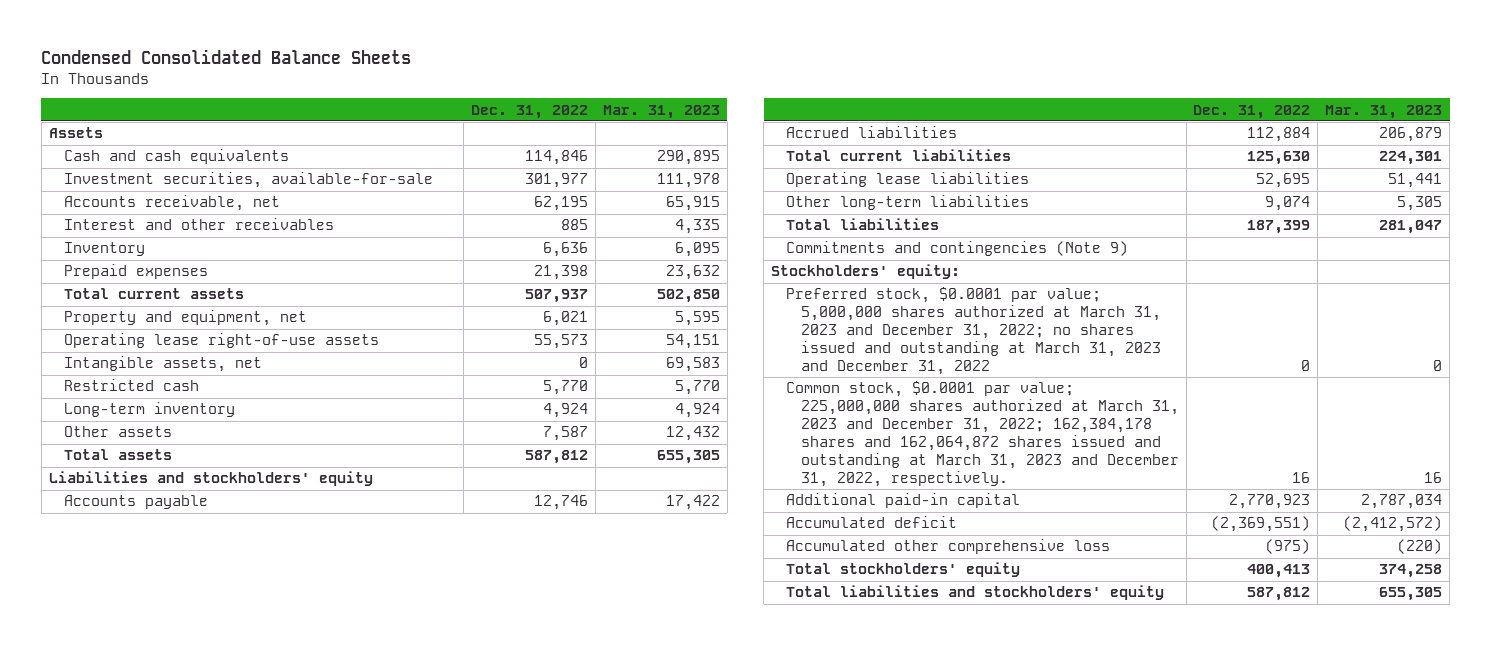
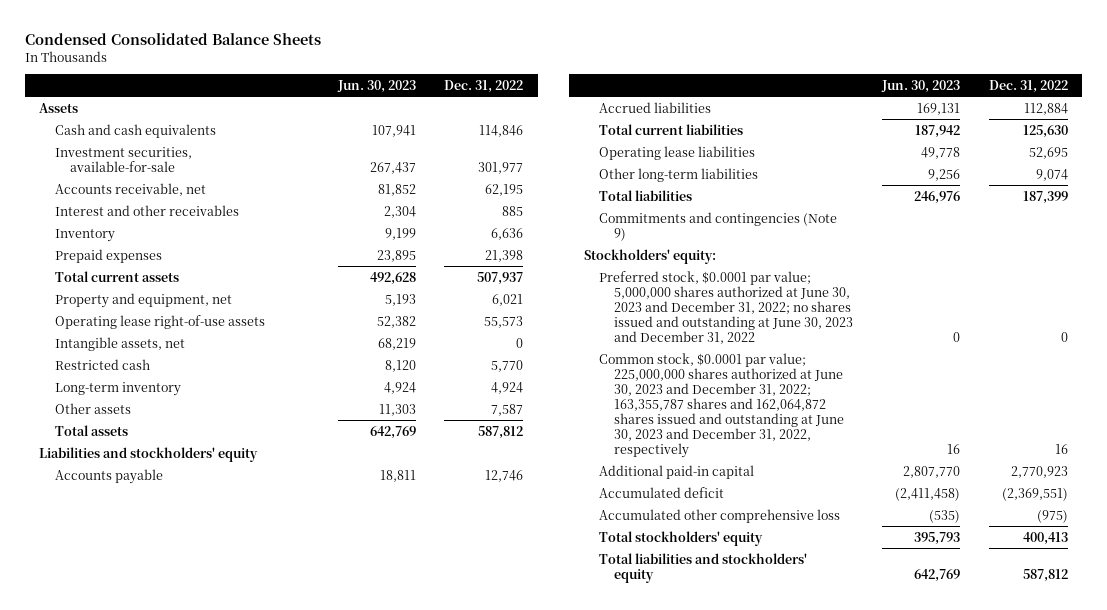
[602,104,720,119] Mar. 31, 2023 -> none
none -> [336,79,416,93] Jun. 30, 2023
[785,287,1161,375] Preferred stock, $0.0001 par value; 5,000,000 shares authorized at March 31, 2023 and December 31, 2022; no shares issued and outstanding at March 31, 2023 and December 31, 2022 -> [598,270,854,344] Preferred stock, $0.0001 par value; 5,000,000 shares authorized at June 30, 2023 and December 31, 2022; no shares issued and outstanding at June 30, 2023 and December 31, 2022
[785,381,1179,487] Common stock, $0.0001 par value; 225,000,000 shares authorized at March 31, 2023 and December 31, 2022; 162,384,178 shares and 162,064,872 shares issued and outstanding at March 31, 2023 and December 31, 2022, respectively. -> [598,352,845,458] Common stock, $0.0001 par value; 225,000,000 shares authorized at June 30, 2023 and December 31, 2022; 163,355,787 shares and 162,064,872 shares issued and outstanding at June 30, 2023 and December 31, 2022, respectively

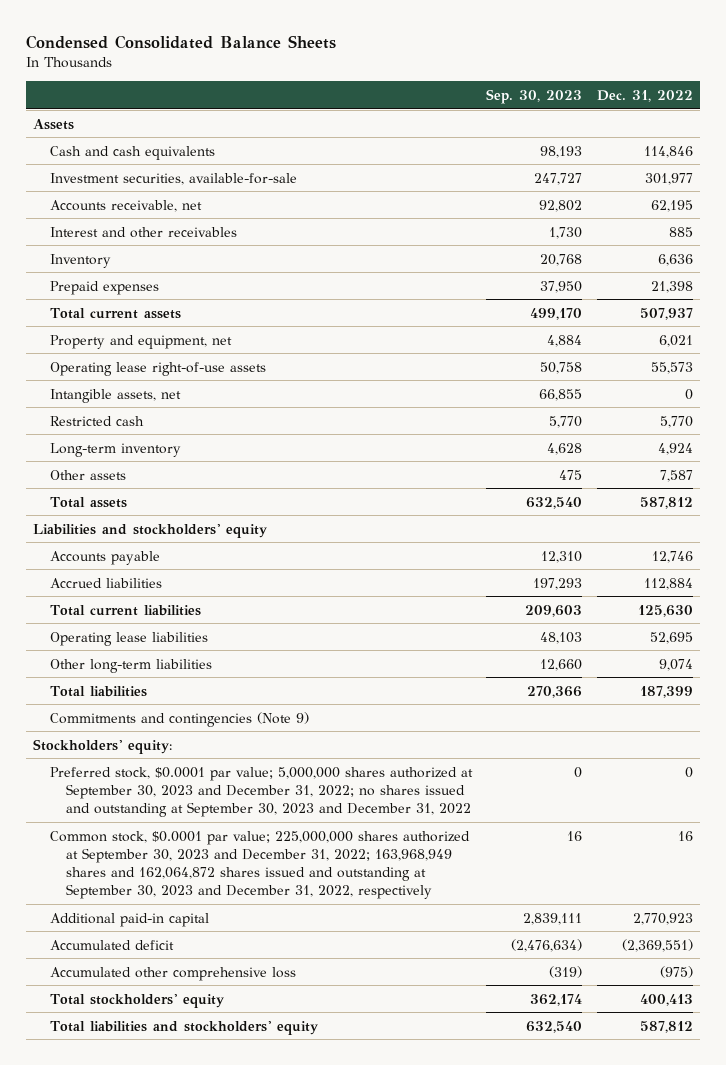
[336,79,416,93] Jun. 30, 2023 -> none
none -> [486,88,583,104] Sep. 30, 2023
[598,270,854,344] Preferred stock, $0.0001 par value; 5,000,000 shares authorized at June 30, 2023 and December 31, 2022; no shares issued and outstanding at June 30, 2023 and December 31, 2022 -> [49,766,473,818] Preferred stock, $0.0001 par value; 5,000,000 shares authorized at September 30, 2023 and December 31, 2022; no shares issued and outstanding at September 30, 2023 and December 31, 2022
[598,352,845,458] Common stock, $0.0001 par value; 225,000,000 shares authorized at June 30, 2023 and December 31, 2022; 163,355,787 shares and 162,064,872 shares issued and outstanding at June 30, 2023 and December 31, 2022, respectively -> [49,830,470,900] Common stock, $0.0001 par value; 225,000,000 shares authorized at September 30, 2023 and December 31, 2022; 163,968,949 shares and 162,064,872 shares issued and outstanding at September 30, 2023 and December 31, 2022, respectively

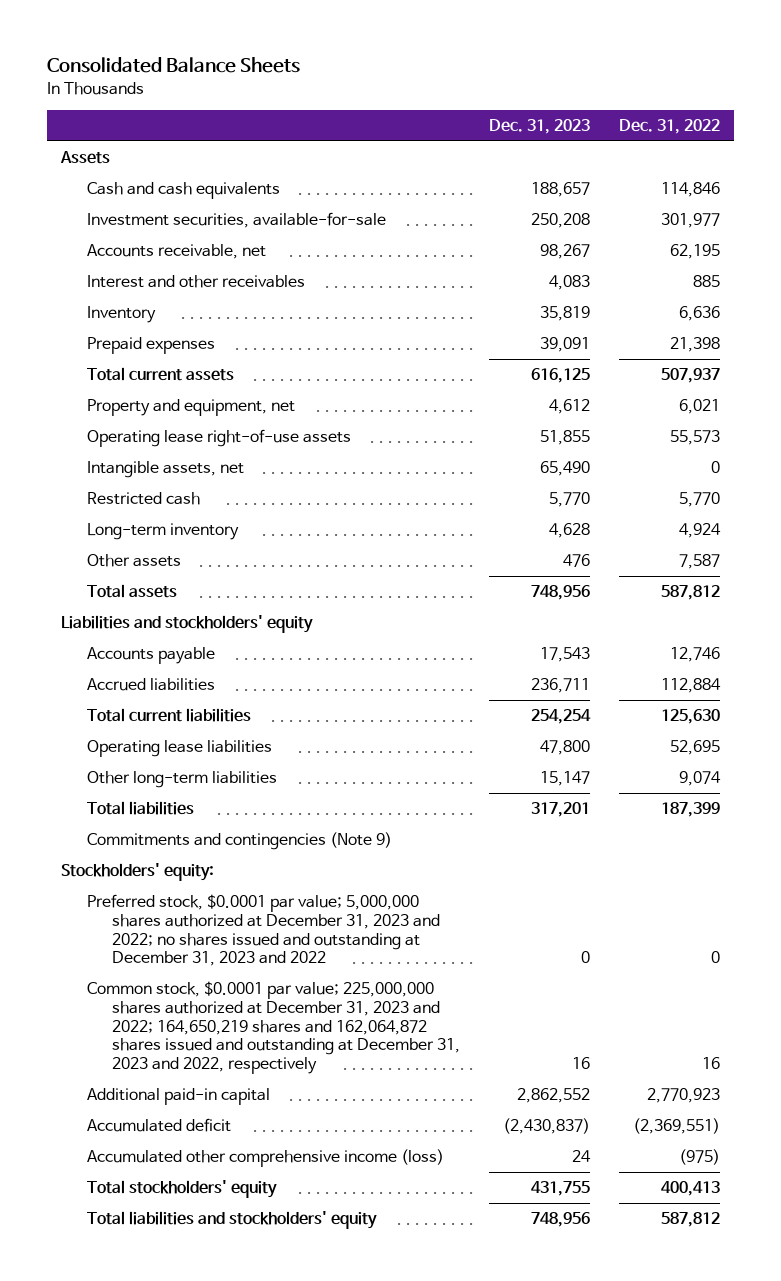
[25,34,336,49] Condensed Consolidated Balance Sheets -> [46,56,300,73] Consolidated Balance Sheets
[486,88,583,104] Sep. 30, 2023 -> none
none -> [488,119,590,135] Dec. 31, 2023
[49,766,473,818] Preferred stock, $0.0001 par value; 5,000,000 shares authorized at September 30, 2023 and December 31, 2022; no shares issued and outstanding at September 30, 2023 and December 31, 2022 -> [86,894,440,967] Preferred stock, $0.0001 par value; 5,000,000 shares authorized at December 31, 2023 and 2022; no shares issued and outstanding at December 31, 2023 and 2022
[49,830,470,900] Common stock, $0.0001 par value; 225,000,000 shares authorized at September 30, 2023 and December 31, 2022; 163,968,949 shares and 162,064,872 shares issued and outstanding at September 30, 2023 and December 31, 2022, respectively -> [86,981,460,1075] Common stock, $0.0001 par value; 225,000,000 shares authorized at December 31, 2023 and 2022; 164,650,219 shares and 162,064,872 shares issued and outstanding at December 31, 2023 and 2022, respectively
[49,966,296,981] Accumulated other comprehensive loss -> [86,1149,444,1168] Accumulated other comprehensive income (loss)

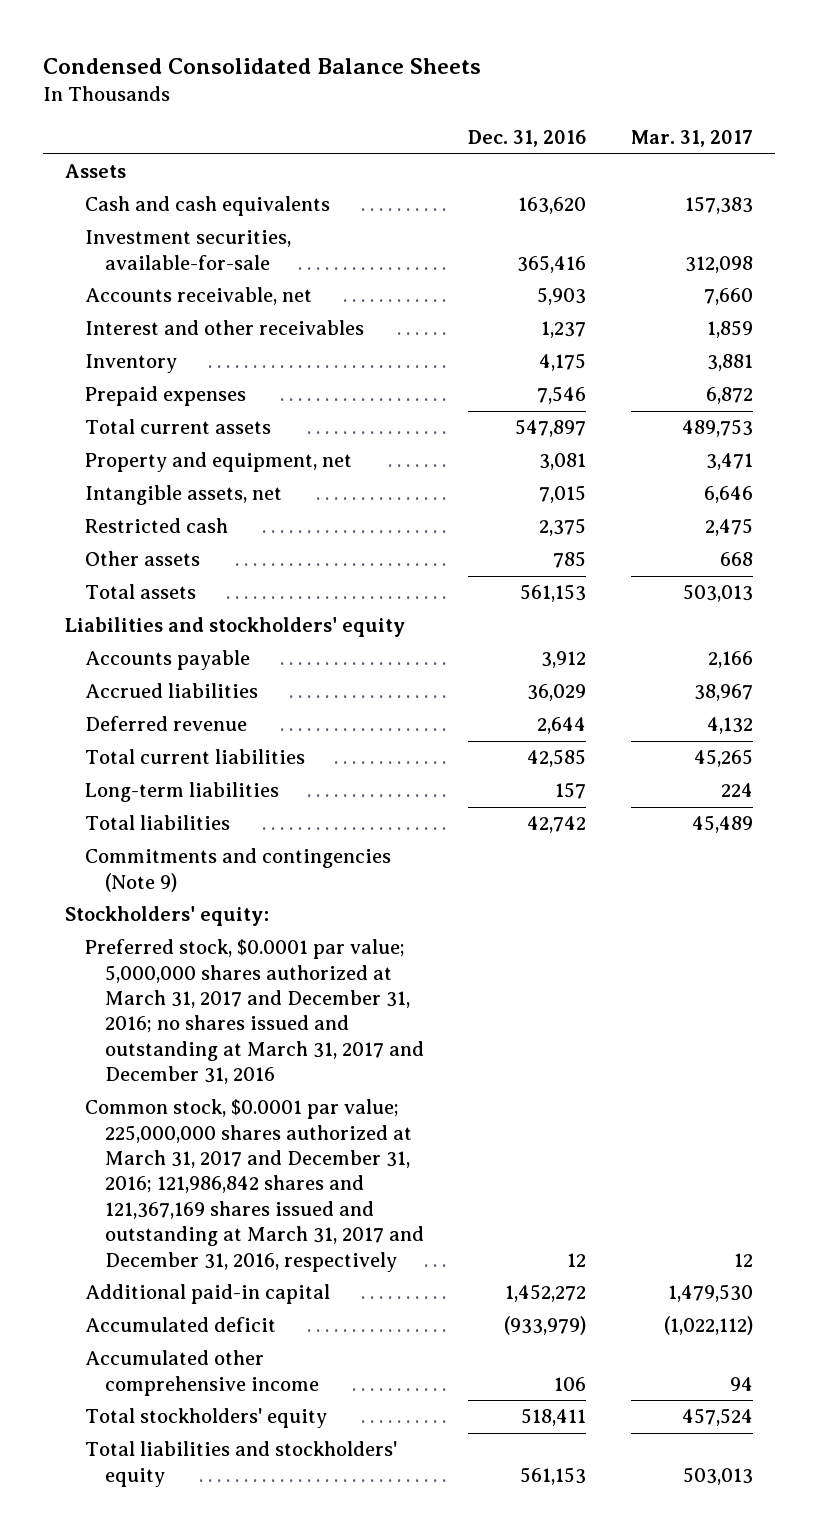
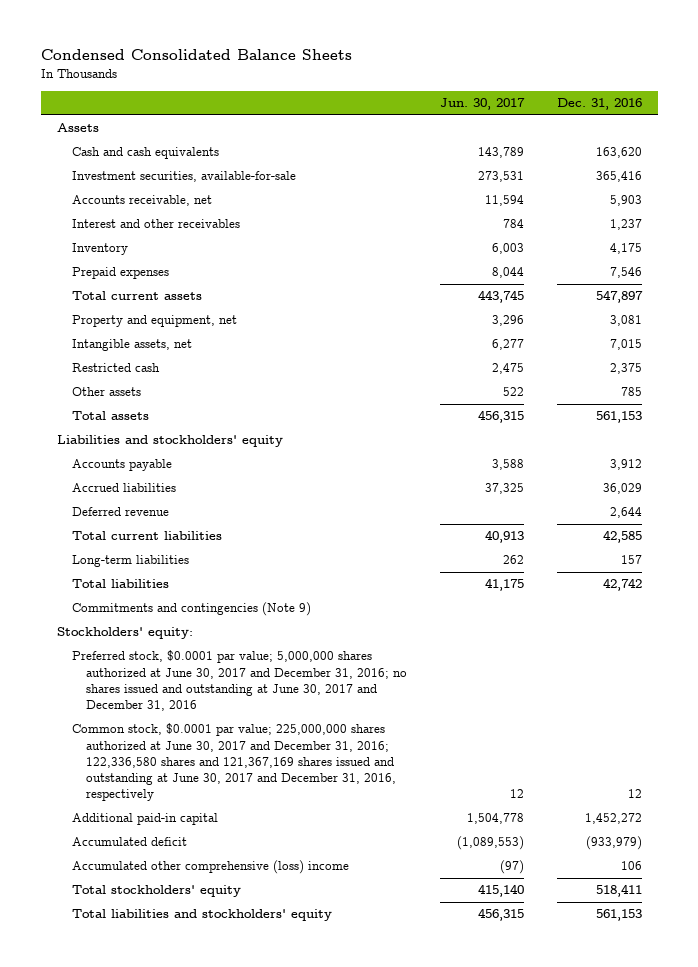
[630,130,753,148] Mar. 31, 2017 -> none
none -> [439,98,525,111] Jun. 30, 2017
[85,939,424,1085] Preferred stock, $0.0001 par value; 5,000,000 shares authorized at March 31, 2017 and December 31, 2016; no shares issued and outstanding at March 31, 2017 and December 31, 2016 -> [71,650,408,712] Preferred stock, $0.0001 par value; 5,000,000 shares authorized at June 30, 2017 and December 31, 2016; no shares issued and outstanding at June 30, 2017 and December 31, 2016
[85,1099,424,1272] Common stock, $0.0001 par value; 225,000,000 shares authorized at March 31, 2017 and December 31, 2016; 121,986,842 shares and 121,367,169 shares issued and outstanding at March 31, 2017 and December 31, 2016, respectively -> [71,723,397,802] Common stock, $0.0001 par value; 225,000,000 shares authorized at June 30, 2017 and December 31, 2016; 122,336,580 shares and 121,367,169 shares issued and outstanding at June 30, 2017 and December 31, 2016, respectively
[85,1350,319,1396] Accumulated other comprehensive income -> [71,860,349,875] Accumulated other comprehensive (loss) income

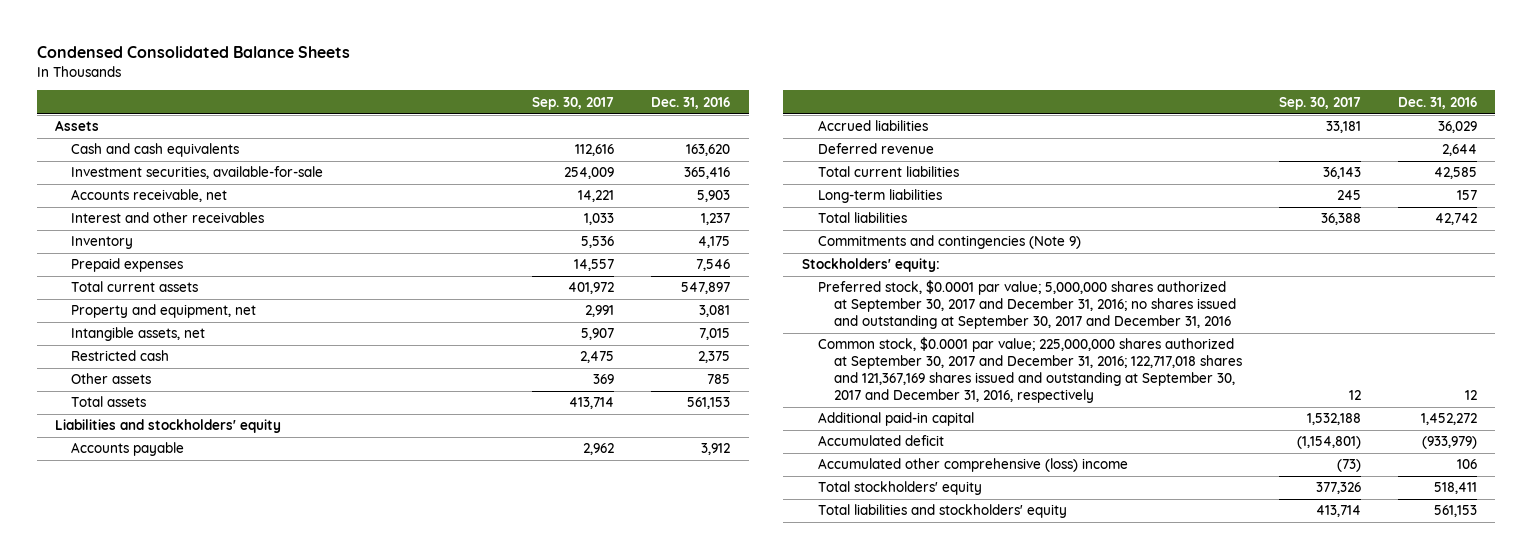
[439,98,525,111] Jun. 30, 2017 -> none
none -> [532,96,615,110] Sep. 30, 2017
[71,650,408,712] Preferred stock, $0.0001 par value; 5,000,000 shares authorized at June 30, 2017 and December 31, 2016; no shares issued and outstanding at June 30, 2017 and December 31, 2016 -> [817,280,1236,330] Preferred stock, $0.0001 par value; 5,000,000 shares authorized at September 30, 2017 and December 31, 2016; no shares issued and outstanding at September 30, 2017 and December 31, 2016
[71,723,397,802] Common stock, $0.0001 par value; 225,000,000 shares authorized at June 30, 2017 and December 31, 2016; 122,336,580 shares and 121,367,169 shares issued and outstanding at June 30, 2017 and December 31, 2016, respectively -> [817,337,1242,404] Common stock, $0.0001 par value; 225,000,000 shares authorized at September 30, 2017 and December 31, 2016; 122,717,018 shares and 121,367,169 shares issued and outstanding at September 30, 2017 and December 31, 2016, respectively

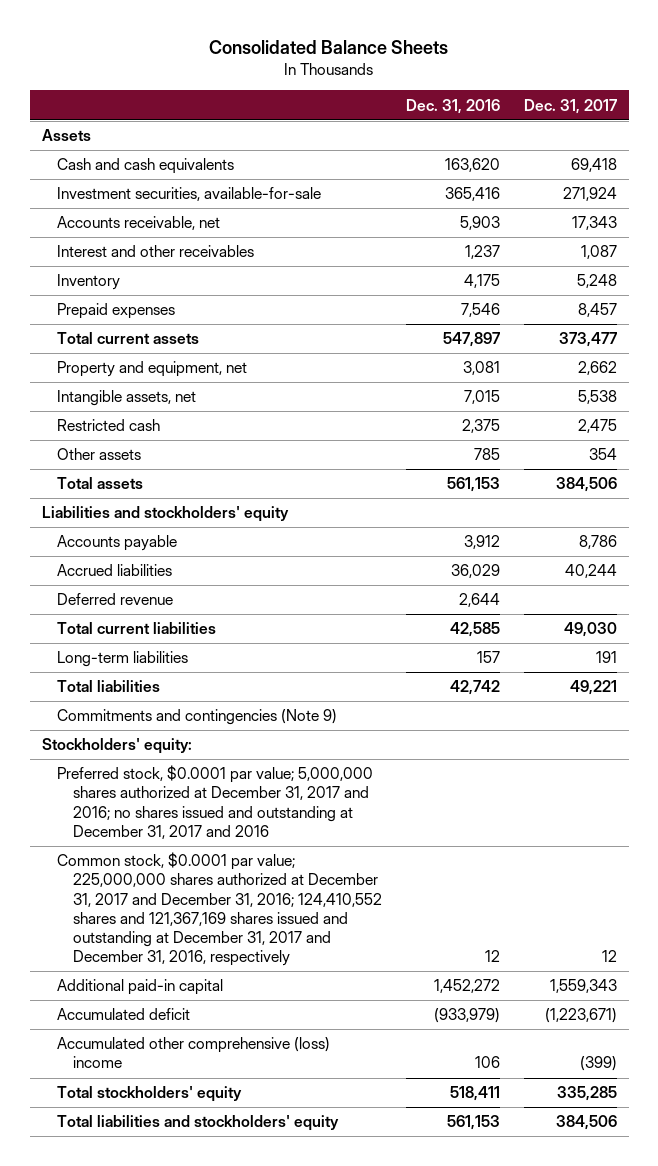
[36,46,350,59] Condensed Consolidated Balance Sheets -> [209,39,449,54] Consolidated Balance Sheets
[532,96,615,110] Sep. 30, 2017 -> none
none -> [523,98,617,114] Dec. 31, 2017
[817,280,1236,330] Preferred stock, $0.0001 par value; 5,000,000 shares authorized at September 30, 2017 and December 31, 2016; no shares issued and outstanding at September 30, 2017 and December 31, 2016 -> [57,765,374,839] Preferred stock, $0.0001 par value; 5,000,000 shares authorized at December 31, 2017 and 2016; no shares issued and outstanding at December 31, 2017 and 2016
[817,337,1242,404] Common stock, $0.0001 par value; 225,000,000 shares authorized at September 30, 2017 and December 31, 2016; 122,717,018 shares and 121,367,169 shares issued and outstanding at September 30, 2017 and December 31, 2016, respectively -> [57,852,382,966] Common stock, $0.0001 par value; 225,000,000 shares authorized at December 31, 2017 and December 31, 2016; 124,410,552 shares and 121,367,169 shares issued and outstanding at December 31, 2017 and December 31, 2016, respectively

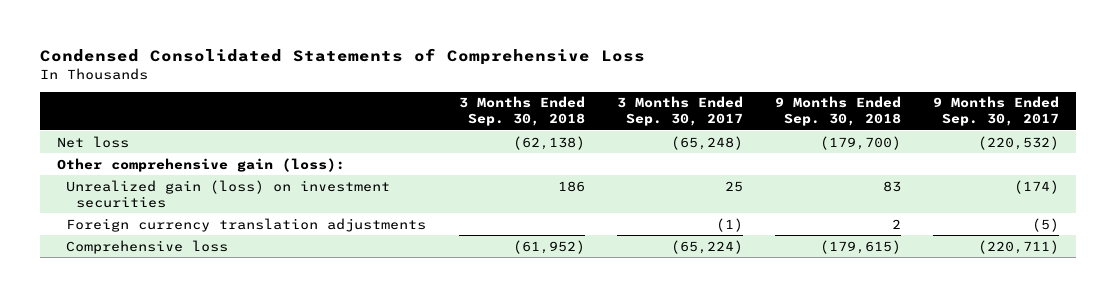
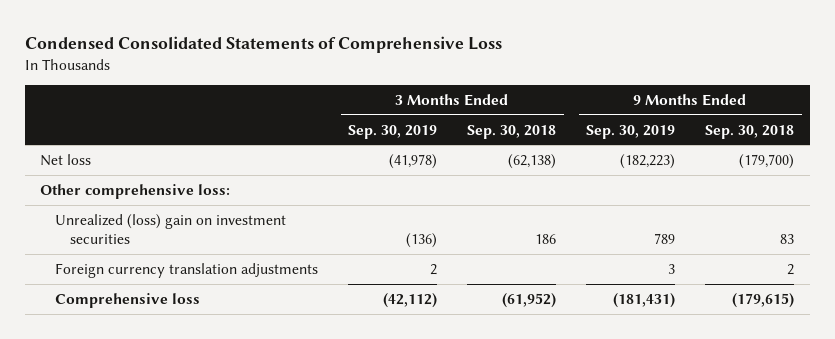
[616,96,743,127] 3 Months Ended Sep. 30, 2017 -> none
[933,96,1060,127] 9 Months Ended Sep. 30, 2017 -> none
none -> [348,124,438,139] Sep. 30, 2019
none -> [586,124,676,139] Sep. 30, 2019
[56,157,345,172] Other comprehensive gain (loss): -> [40,183,231,199] Other comprehensive loss:
[66,179,391,208] Unrealized gain (loss) on investment securities -> [54,213,286,244] Unrealized (loss) gain on investment securities

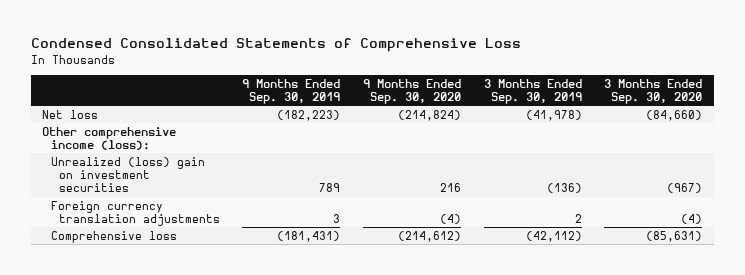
[467,124,557,139] Sep. 30, 2018 -> none
[705,124,795,139] Sep. 30, 2018 -> none
none -> [362,78,461,104] 9 Months Ended Sep. 30, 2020
none -> [604,78,703,104] 3 Months Ended Sep. 30, 2020
[40,183,231,199] Other comprehensive loss: -> [42,126,177,151] Other comprehensive income (loss):

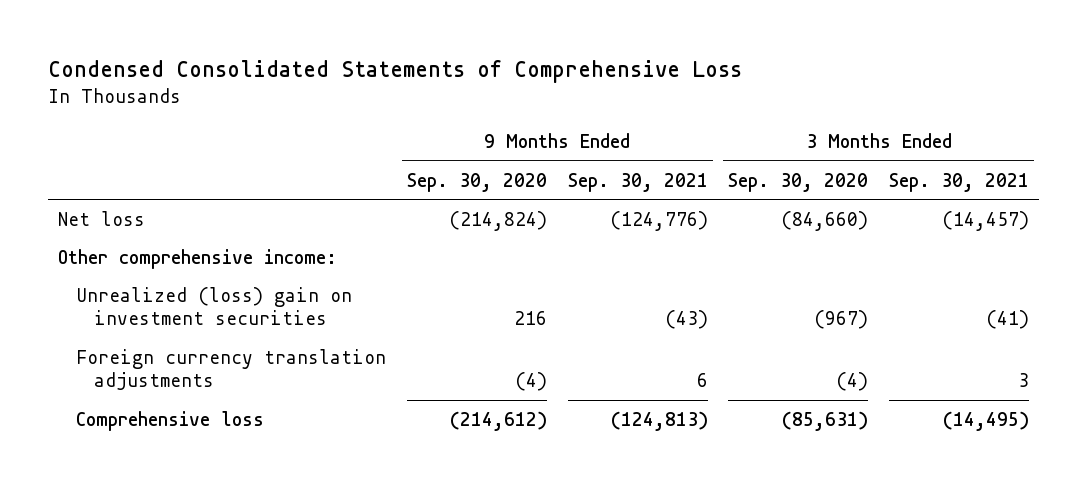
[242,78,341,104] 9 Months Ended Sep. 30, 2019 -> none
[483,78,582,104] 3 Months Ended Sep. 30, 2019 -> none
none -> [567,172,708,192] Sep. 30, 2021
none -> [888,172,1029,192] Sep. 30, 2021
[42,126,177,151] Other comprehensive income (loss): -> [58,248,338,269] Other comprehensive income:

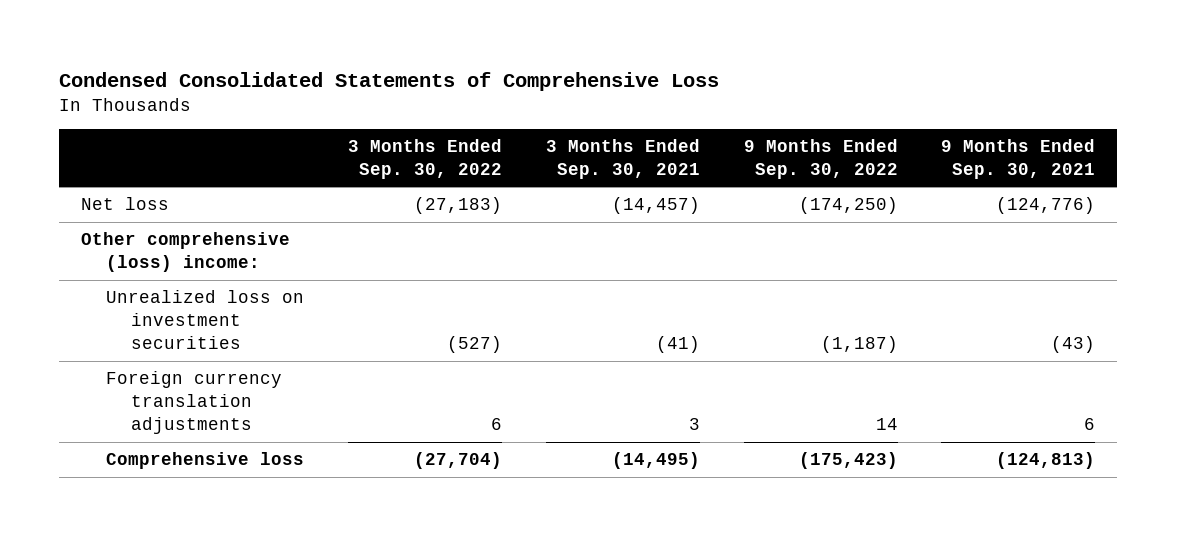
[406,172,547,192] Sep. 30, 2020 -> none
[728,172,869,192] Sep. 30, 2020 -> none
none -> [347,138,502,179] 3 Months Ended Sep. 30, 2022
none -> [743,138,898,179] 9 Months Ended Sep. 30, 2022
[58,248,338,269] Other comprehensive income: -> [81,232,291,273] Other comprehensive (loss) income:
[76,286,353,326] Unrealized (loss) gain on investment securities -> [106,290,305,350] Unrealized loss on investment securities

